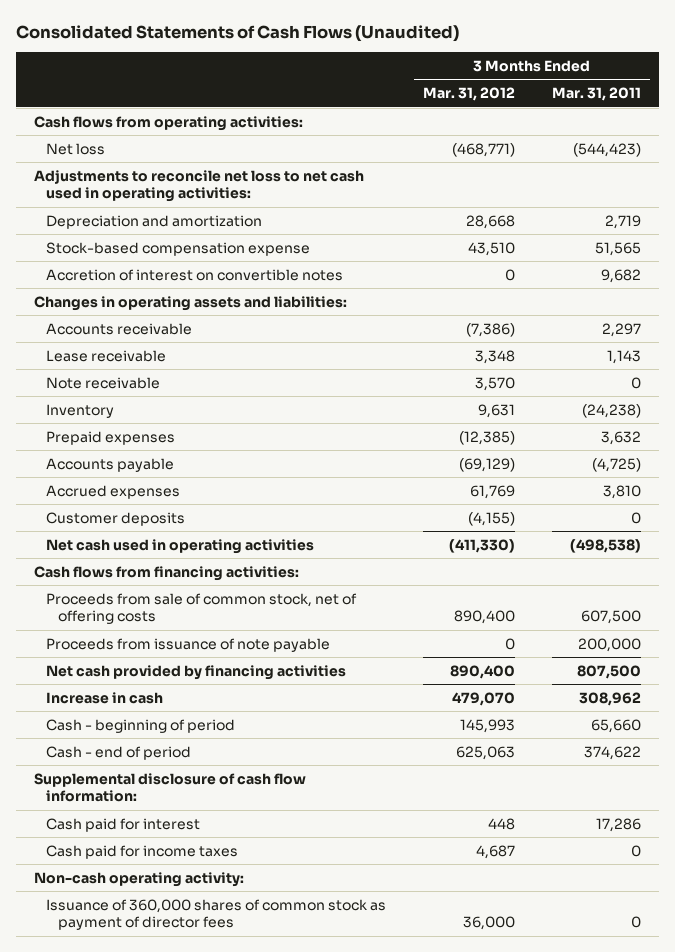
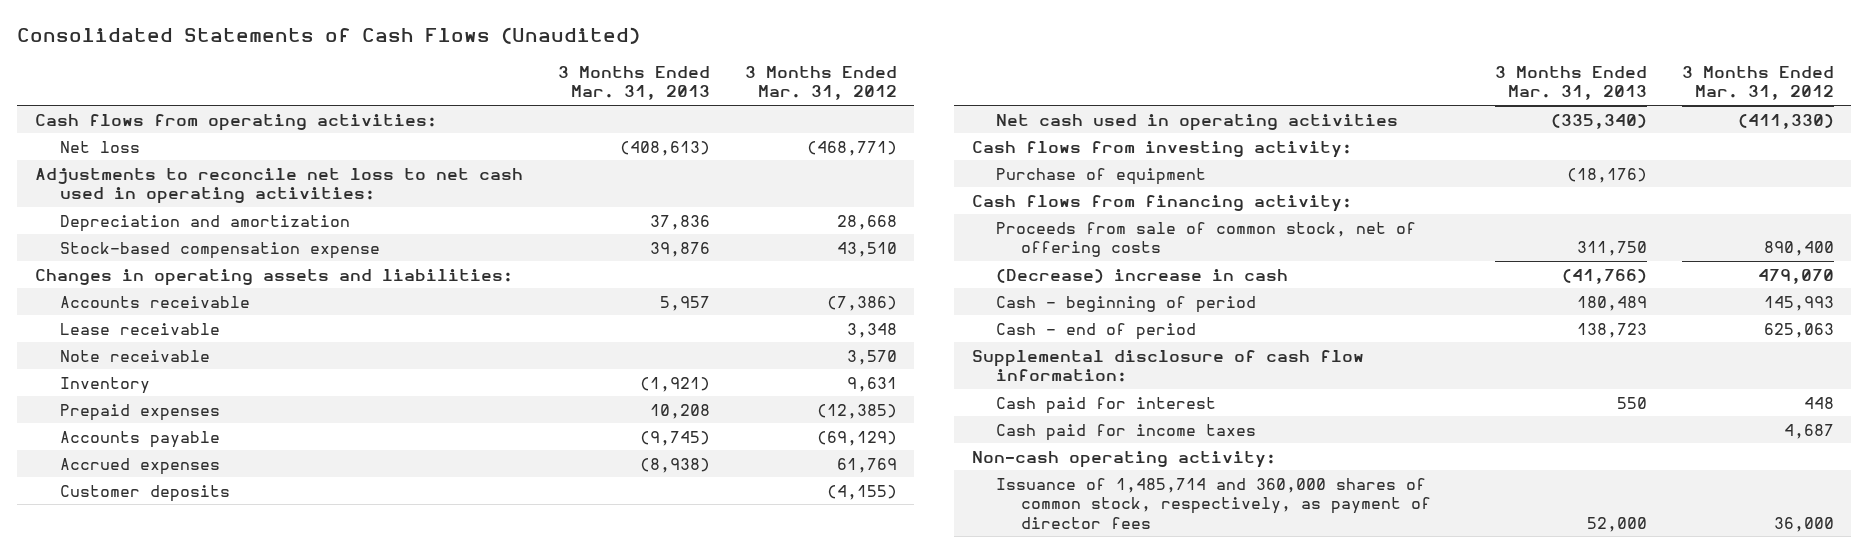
[551,87,641,102] Mar. 31, 2011 -> none
none -> [557,65,710,101] 3 Months Ended Mar. 31, 2013
[46,268,344,281] Accretion of interest on convertible notes -> none
none -> [971,140,1352,158] Cash flows from investing activity:
none -> [996,167,1207,185] Purchase of equipment
[34,565,300,581] Cash flows from financing activities: -> [971,194,1352,212] Cash flows from financing activity:
[46,637,331,652] Proceeds from issuance of note payable -> none
[46,664,347,680] Net cash provided by financing activities -> none
[46,691,164,704] Increase in cash -> [996,268,1289,283] (Decrease) increase in cash
[46,898,387,931] Issuance of 360,000 shares of common stock as payment of director fees -> [996,477,1431,529] Issuance of 1,485,714 and 360,000 shares of common stock, respectively, as payment of director fees

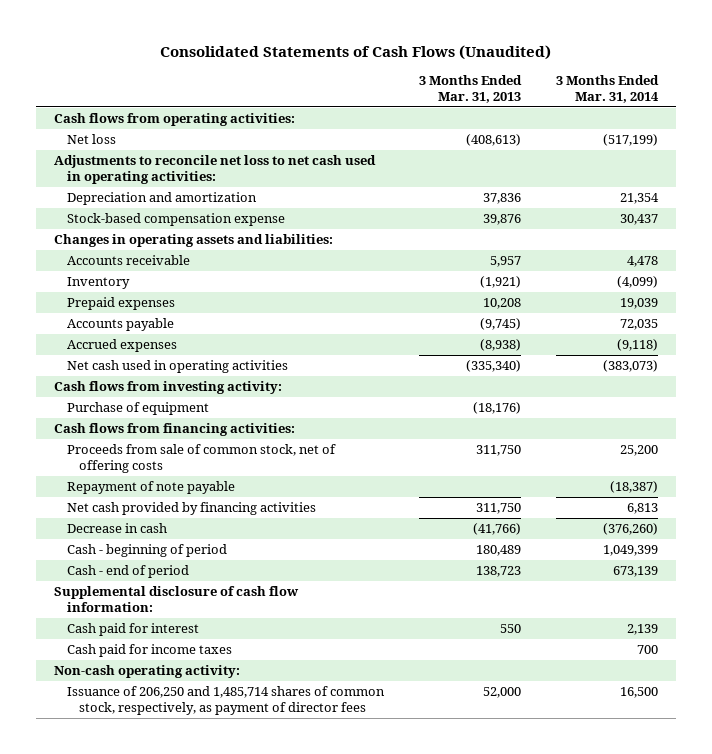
[744,65,897,101] 3 Months Ended Mar. 31, 2012 -> none
none -> [556,75,660,103] 3 Months Ended Mar. 31, 2014
[59,322,220,335] Lease receivable -> none
[59,349,210,362] Note receivable -> none
[59,484,230,502] Customer deposits -> none
[971,194,1352,212] Cash flows from financing activity: -> [54,423,296,437] Cash flows from financing activities:
none -> [66,481,235,495] Repayment of note payable
none -> [66,502,316,516] Net cash provided by financing activities
[996,268,1289,283] (Decrease) increase in cash -> [66,523,167,534] Decrease in cash
[996,477,1431,529] Issuance of 1,485,714 and 360,000 shares of common stock, respectively, as payment of director fees -> [66,686,385,715] Issuance of 206,250 and 1,485,714 shares of common stock, respectively, as payment of director fees

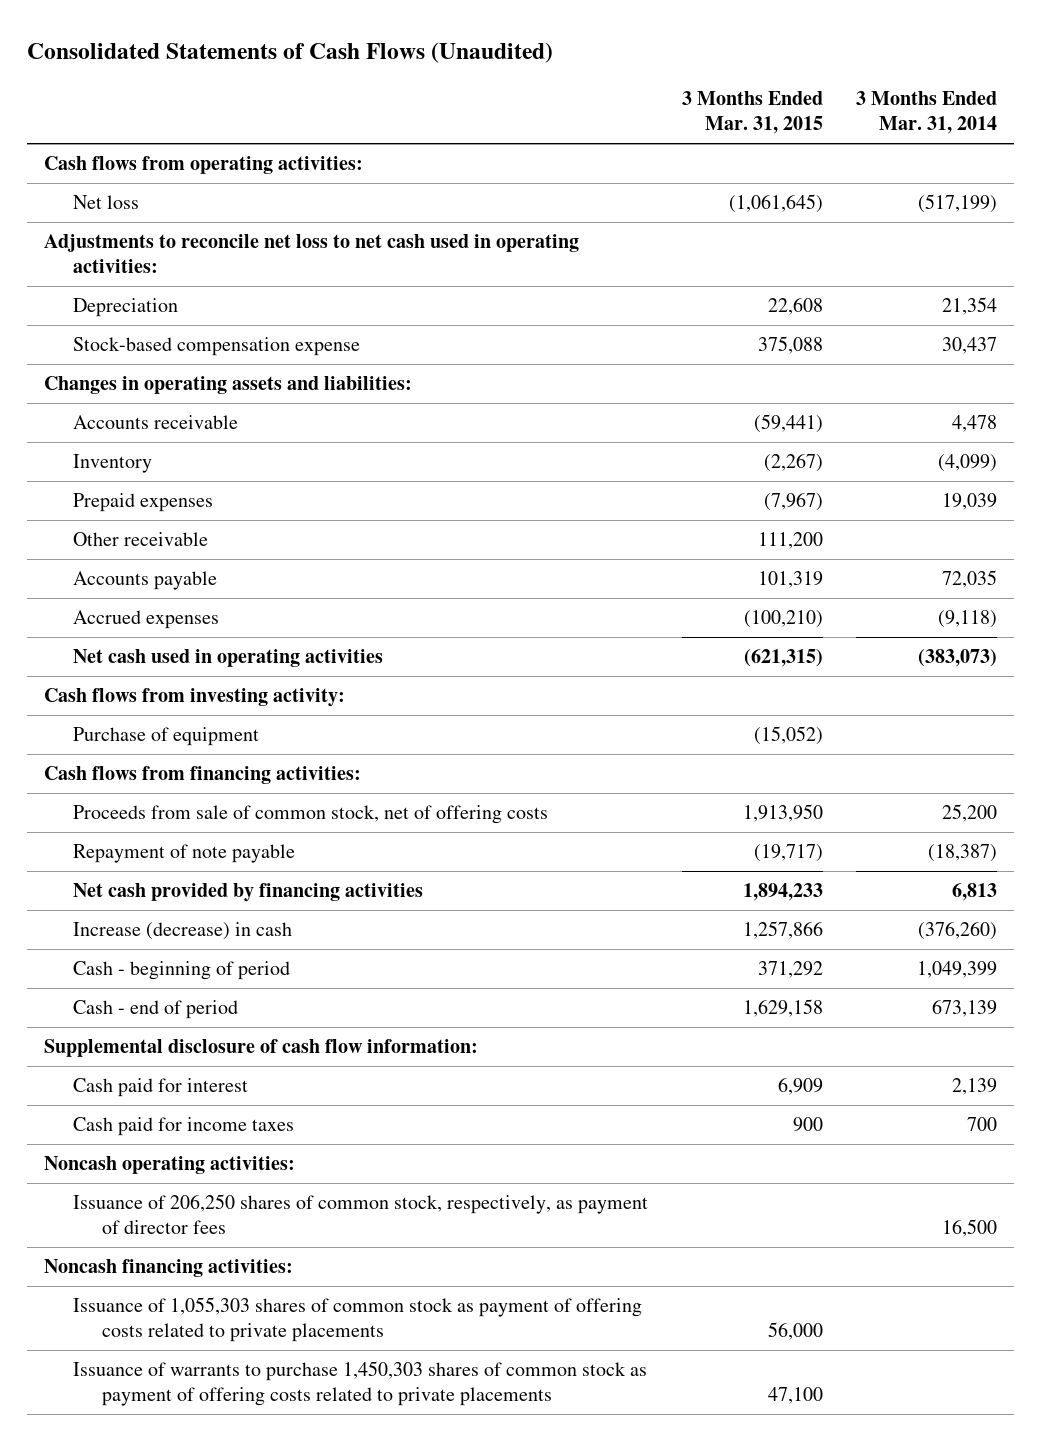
[418,75,522,103] 3 Months Ended Mar. 31, 2013 -> none
none -> [681,91,823,135] 3 Months Ended Mar. 31, 2015
[66,192,257,206] Depreciation and amortization -> [73,298,179,318] Depreciation
none -> [73,532,209,547] Other receivable
[66,523,167,534] Decrease in cash -> [73,922,293,941] Increase (decrease) in cash
[54,665,241,679] Non-cash operating activity: -> [44,1156,296,1175] Noncash operating activities:
[66,686,385,715] Issuance of 206,250 and 1,485,714 shares of common stock, respectively, as payment of director fees -> [73,1194,649,1235] Issuance of 206,250 shares of common stock, respectively, as payment of director fees
none -> [44,1259,294,1278] Noncash financing activities:
none -> [73,1297,643,1343] Issuance of 1,055,303 shares of common stock as payment of offering costs related to private placements
none -> [73,1361,648,1407] Issuance of warrants to purchase 1,450,303 shares of common stock as payment of offering costs related to private placements

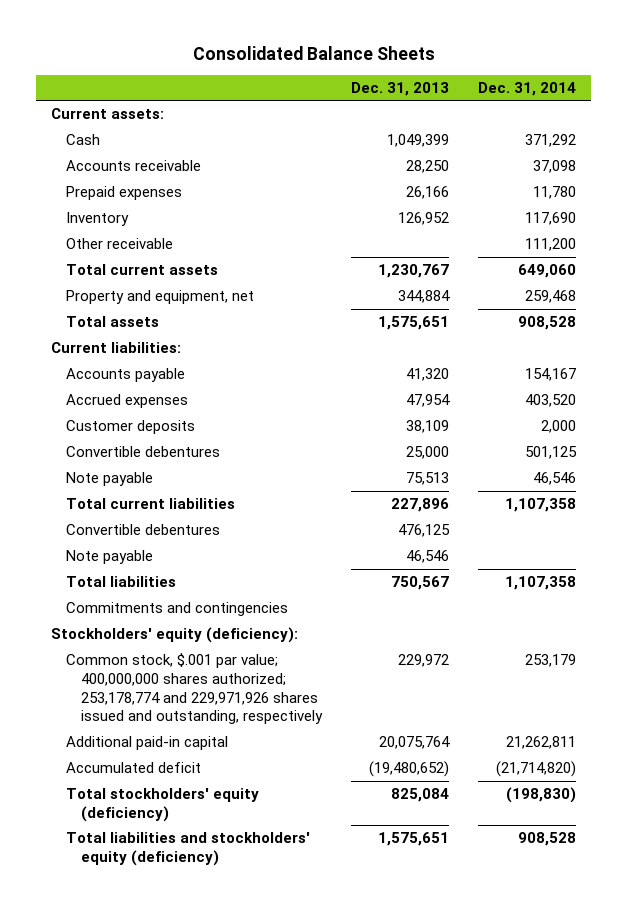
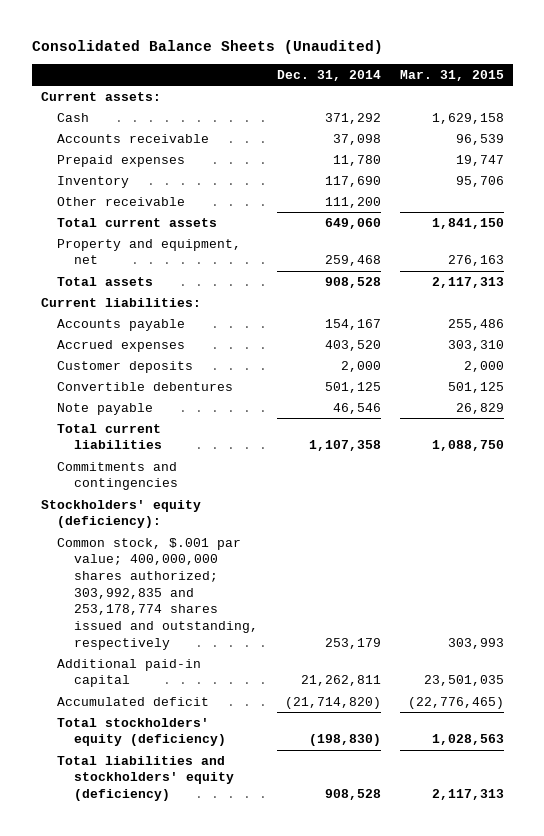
[192,45,435,60] Consolidated Balance Sheets -> [31,40,383,55] Consolidated Balance Sheets (Unaudited)
[351,81,450,96] Dec. 31, 2013 -> none
none -> [399,69,504,81] Mar. 31, 2015
[65,524,220,536] Convertible debentures -> none
[65,550,153,565] Note payable -> none
[65,576,176,588] Total liabilities -> none
[65,653,324,725] Common stock, $.001 par value; 400,000,000 shares authorized; 253,178,774 and 229,971,926 shares issued and outstanding, respectively -> [57,537,259,650] Common stock, $.001 par value; 400,000,000 shares authorized; 303,992,835 and 253,178,774 shares issued and outstanding, respectively

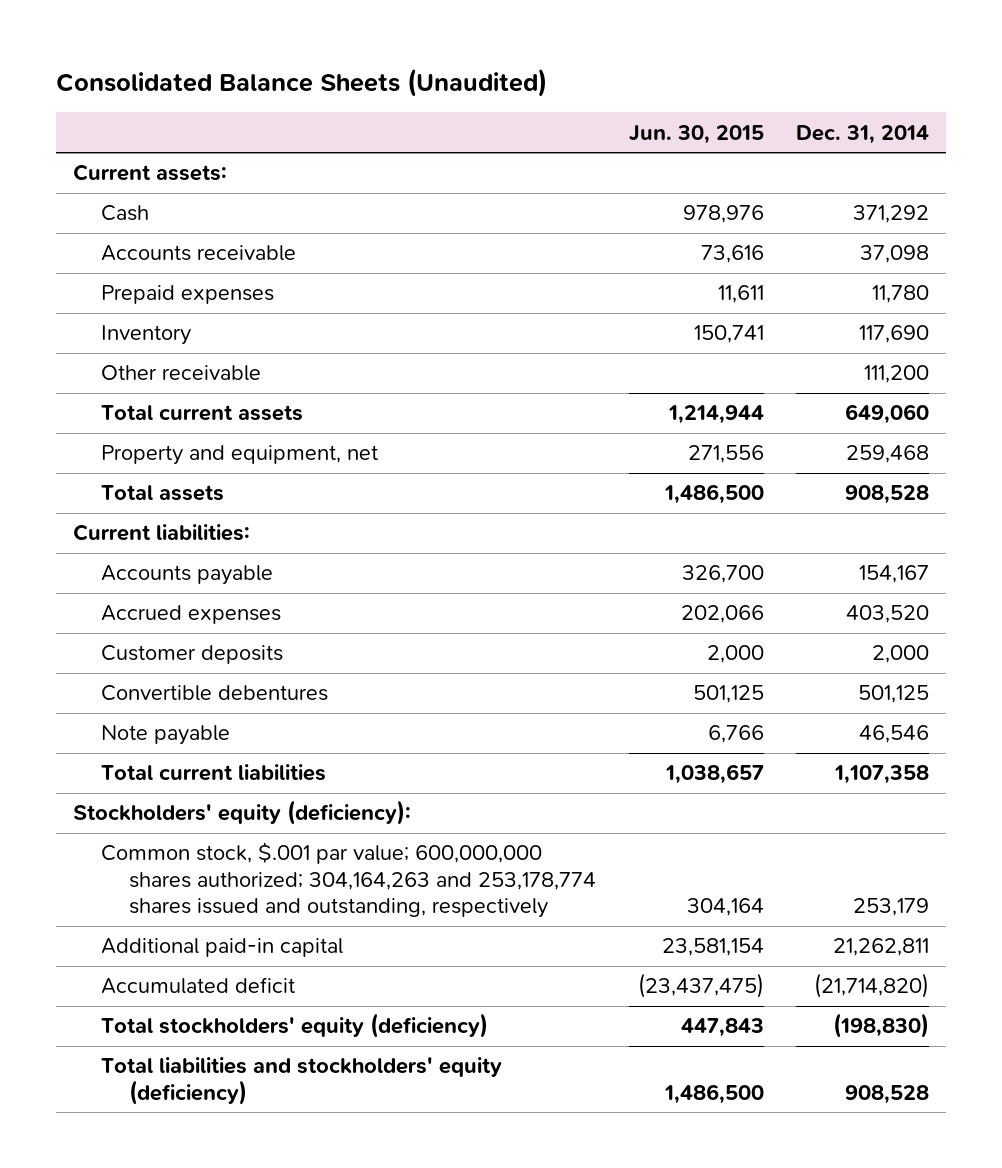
[399,69,504,81] Mar. 31, 2015 -> none
none -> [628,124,764,144] Jun. 30, 2015
[57,461,179,491] Commitments and contingencies -> none
[57,537,259,650] Common stock, $.001 par value; 400,000,000 shares authorized; 303,992,835 and 253,178,774 shares issued and outstanding, respectively -> [101,842,597,919] Common stock, $.001 par value; 600,000,000 shares authorized; 304,164,263 and 253,178,774 shares issued and outstanding, respectively

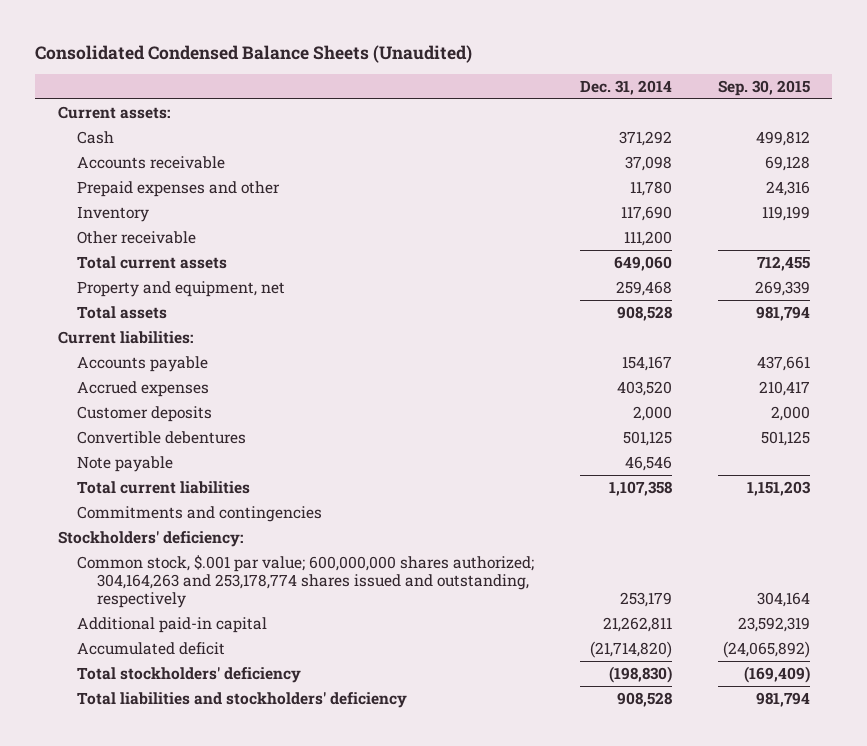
[56,67,548,97] Consolidated Balance Sheets (Unaudited) -> [35,44,473,63] Consolidated Condensed Balance Sheets (Unaudited)
[628,124,764,144] Jun. 30, 2015 -> none
none -> [717,79,810,96] Sep. 30, 2015
[101,285,275,305] Prepaid expenses -> [77,180,281,197] Prepaid expenses and other
none -> [77,505,323,522] Commitments and contingencies
[72,800,411,826] Stockholders' equity (deficiency): -> [57,530,243,547] Stockholders' deficiency:
[101,1013,489,1039] Total stockholders' equity (deficiency) -> [77,666,302,683] Total stockholders' deficiency
[101,1057,503,1105] Total liabilities and stockholders' equity (deficiency) -> [77,691,408,708] Total liabilities and stockholders' deficiency

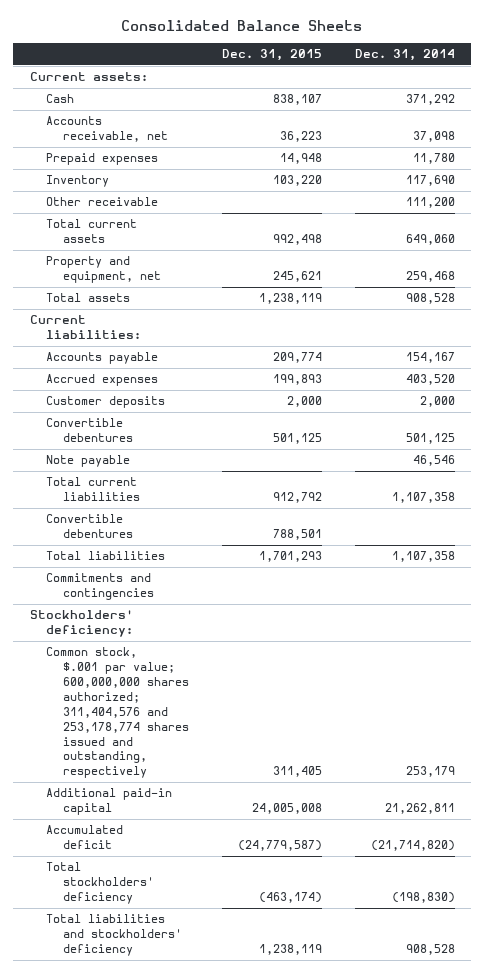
[35,44,473,63] Consolidated Condensed Balance Sheets (Unaudited) -> [121,20,363,32] Consolidated Balance Sheets
[717,79,810,96] Sep. 30, 2015 -> none
none -> [221,49,322,62] Dec. 31, 2015
[77,155,226,169] Accounts receivable -> [46,116,168,143] Accounts receivable, net
[77,180,281,197] Prepaid expenses and other -> [46,153,159,166] Prepaid expenses
none -> [46,514,133,539] Convertible debentures
none -> [46,551,166,561] Total liabilities
[77,554,535,609] Common stock, $.001 par value; 600,000,000 shares authorized; 304,164,263 and 253,178,774 shares issued and outstanding, respectively -> [46,647,189,779] Common stock, $.001 par value; 600,000,000 shares authorized; 311,404,576 and 253,178,774 shares issued and outstanding, respectively

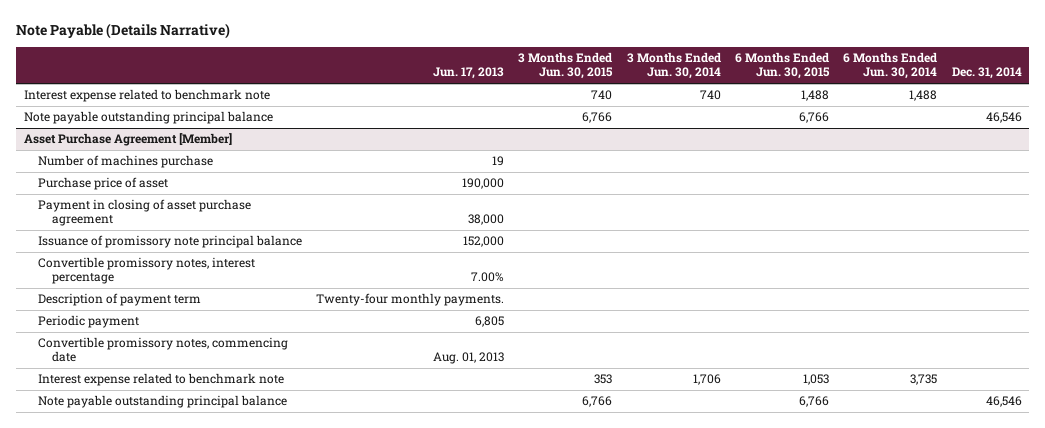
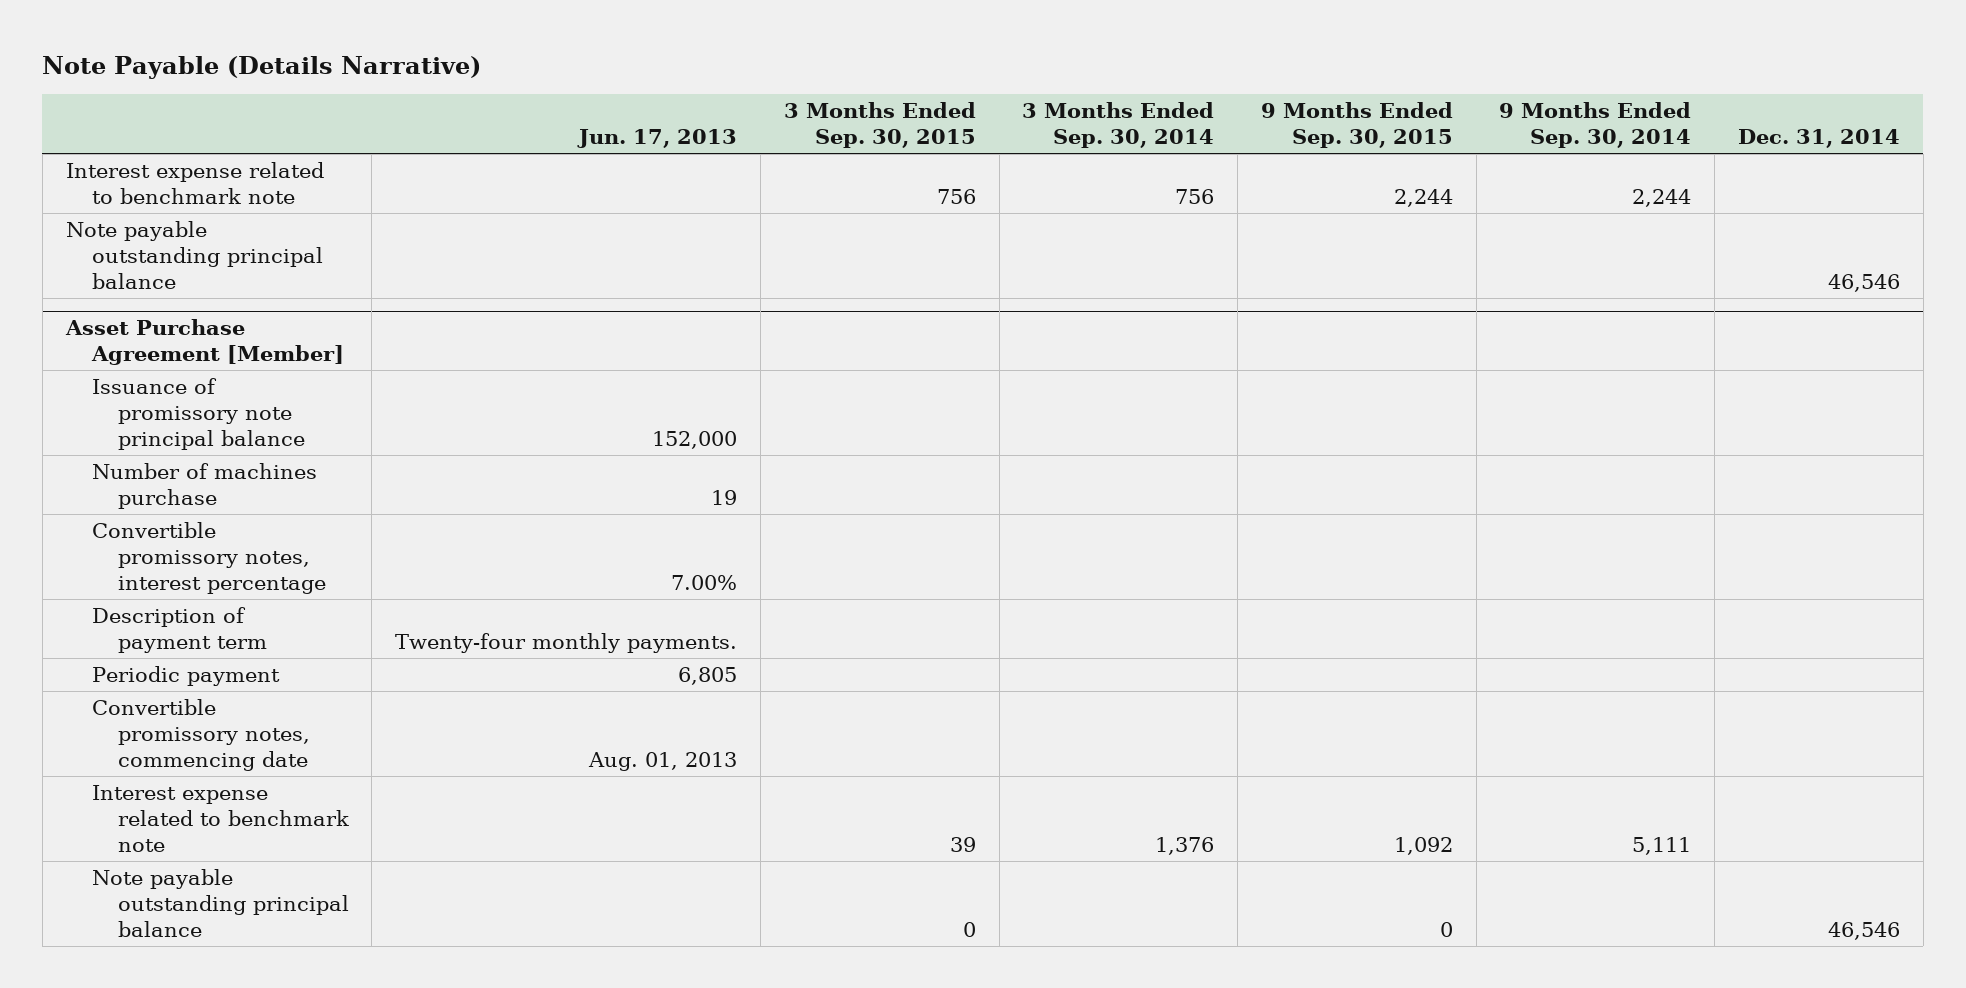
[518,52,614,80] 3 Months Ended Jun. 30, 2015 -> none
[626,52,721,80] 3 Months Ended Jun. 30, 2014 -> none
[735,52,831,80] 6 Months Ended Jun. 30, 2015 -> none
[843,52,938,80] 6 Months Ended Jun. 30, 2014 -> none
none -> [783,101,976,149] 3 Months Ended Sep. 30, 2015
none -> [1022,101,1215,149] 3 Months Ended Sep. 30, 2014
none -> [1260,101,1453,149] 9 Months Ended Sep. 30, 2015
none -> [1499,101,1692,149] 9 Months Ended Sep. 30, 2014
[37,177,168,191] Purchase price of asset -> none
[37,199,251,227] Payment in closing of asset purchase agreement -> none
[37,155,213,169] Number of machines purchase -> [91,462,317,510] Number of machines purchase

